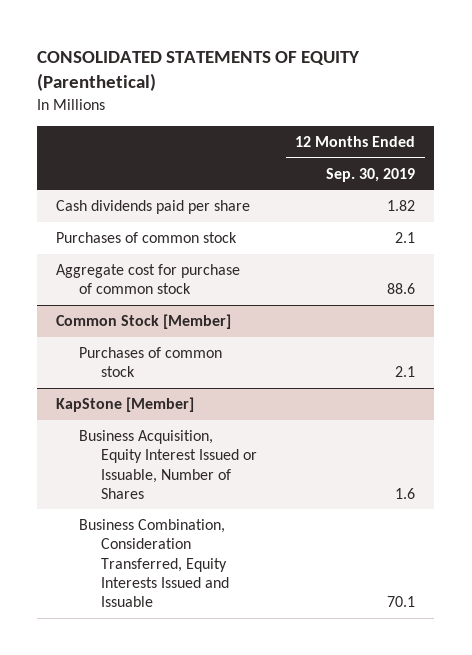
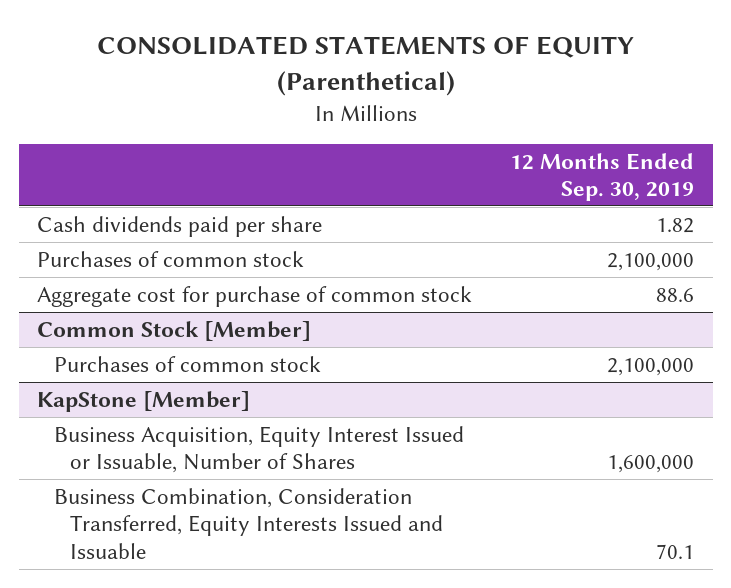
[395,232,416,244] 2.1 -> [606,252,694,271] 2,100,000
[395,366,416,378] 2.1 -> [606,357,694,376] 2,100,000
[395,487,416,499] 1.6 -> [606,455,694,474] 1,600,000

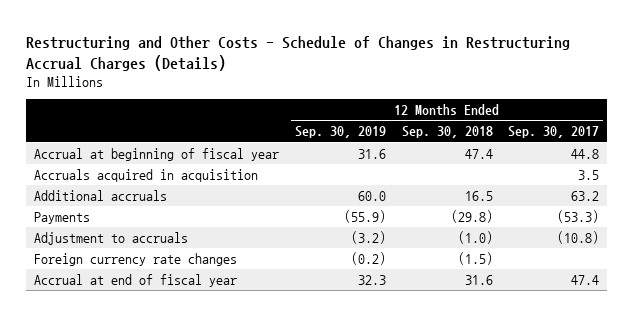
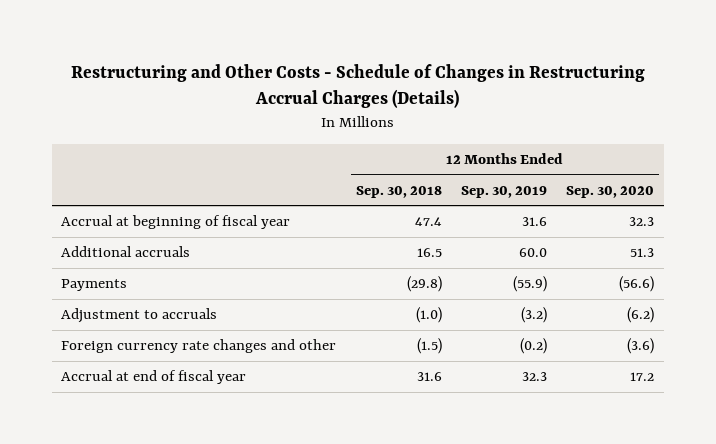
[508,126,600,139] Sep. 30, 2017 -> none
none -> [566,185,655,198] Sep. 30, 2020
[34,168,259,182] Accruals acquired in acquisition -> none
[34,252,238,266] Foreign currency rate changes -> [61,339,337,354] Foreign currency rate changes and other

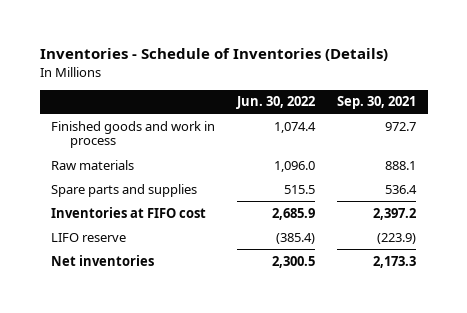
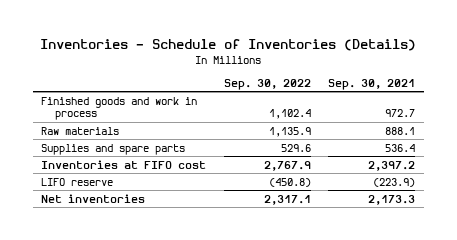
[236,96,316,110] Jun. 30, 2022 -> none
none -> [223,78,311,90] Sep. 30, 2022
[50,183,197,197] Spare parts and supplies -> [41,143,186,155] Supplies and spare parts

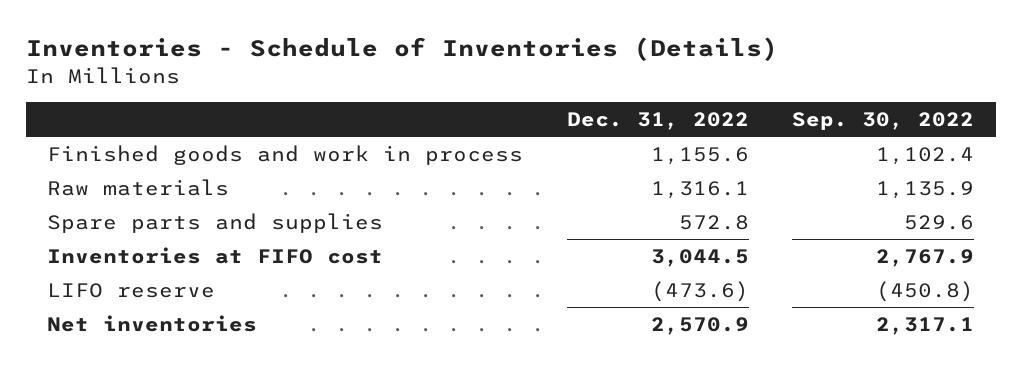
[328,78,416,90] Sep. 30, 2021 -> none
none -> [566,112,749,131] Dec. 31, 2022
[41,143,186,155] Supplies and spare parts -> [47,212,384,233] Spare parts and supplies

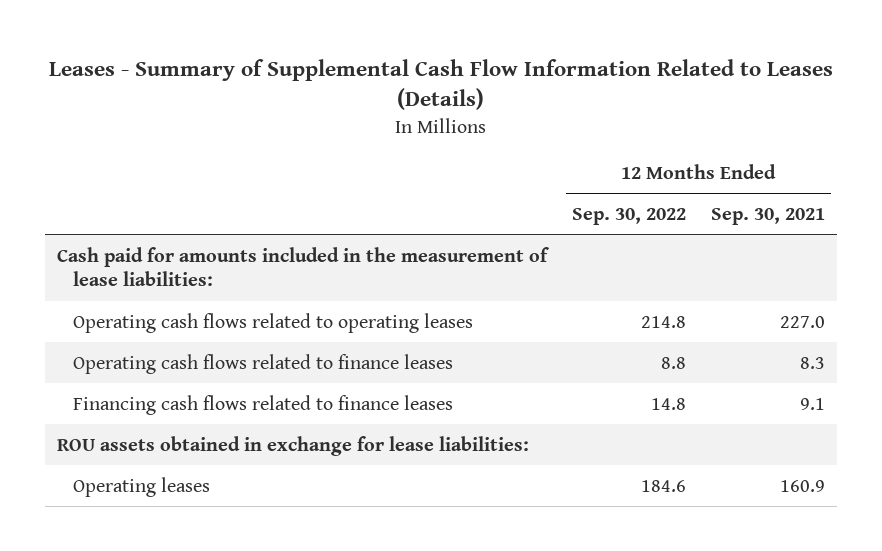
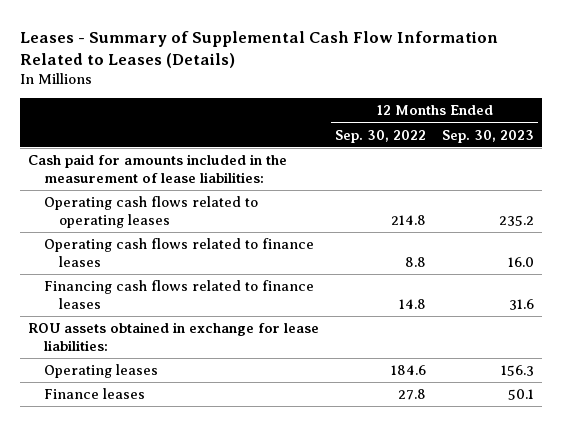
[710,208,825,226] Sep. 30, 2021 -> none
none -> [442,129,535,143] Sep. 30, 2023
none -> [43,388,145,400] Finance leases

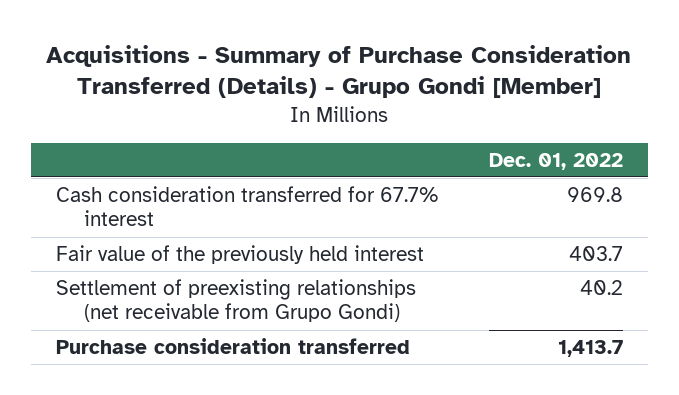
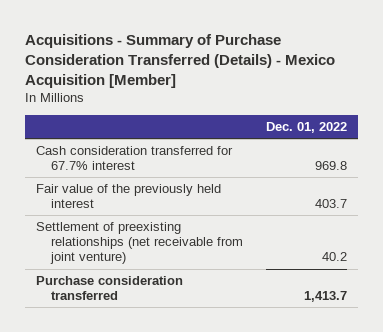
[46,44,632,99] Acquisitions - Summary of Purchase Consideration Transferred (Details) - Grupo Gondi [Member] -> [24,33,335,88] Acquisitions - Summary of Purchase Consideration Transferred (Details) - Mexico Acquisition [Member]
[56,279,417,323] Settlement of preexisting relationships (net receivable from Grupo Gondi) -> [35,221,244,265] Settlement of preexisting relationships (net receivable from joint venture)

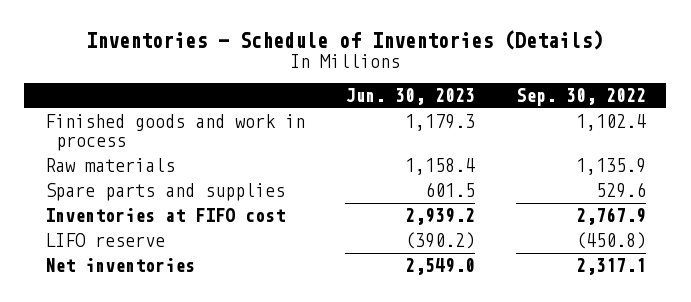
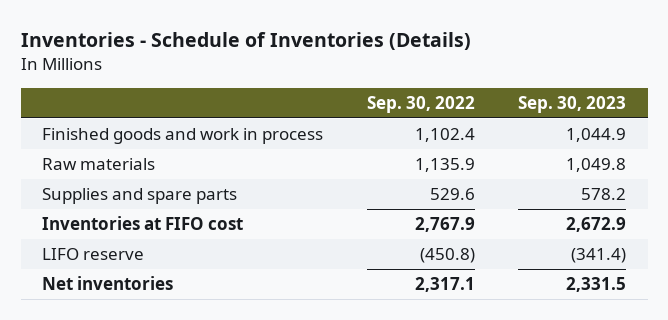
[345,88,476,106] Jun. 30, 2023 -> none
none -> [518,95,627,113] Sep. 30, 2023
[44,183,285,202] Spare parts and supplies -> [42,188,238,205] Supplies and spare parts

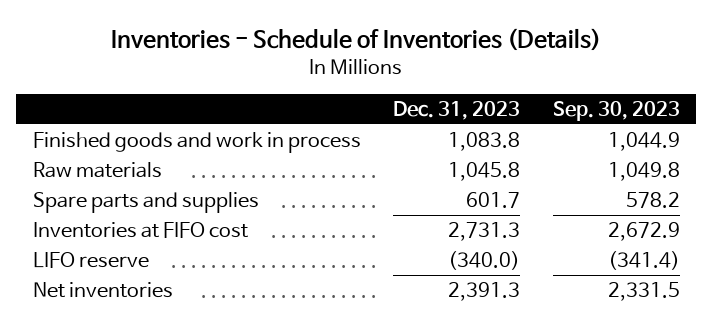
[366,95,475,113] Sep. 30, 2022 -> none
none -> [393,100,521,120] Dec. 31, 2023
[42,188,238,205] Supplies and spare parts -> [32,192,259,214] Spare parts and supplies

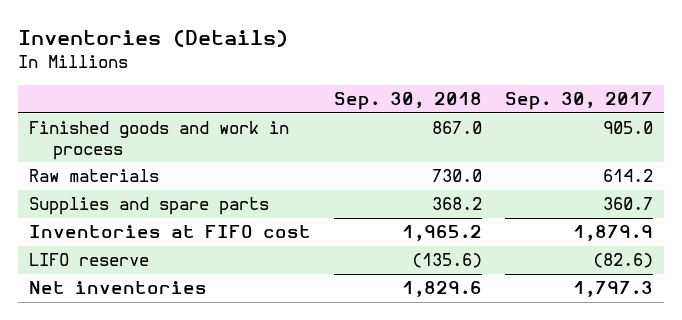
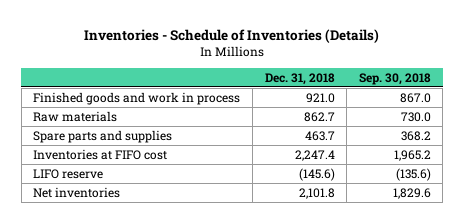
[18,29,289,47] Inventories (Details) -> [84,28,380,43] Inventories - Schedule of Inventories (Details)
[504,92,653,111] Sep. 30, 2017 -> none
none -> [264,72,335,85] Dec. 31, 2018
[29,197,270,216] Supplies and spare parts -> [33,129,173,143] Spare parts and supplies

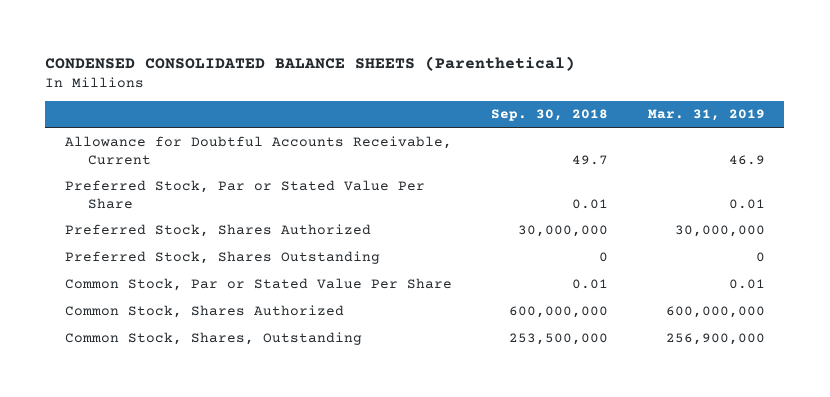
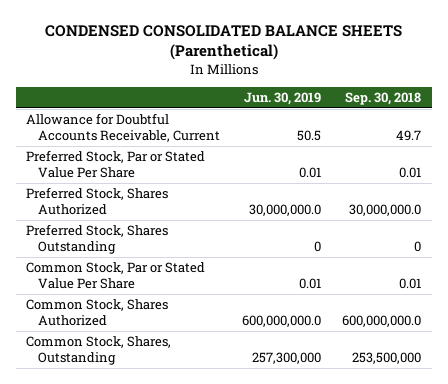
[647,109,765,122] Mar. 31, 2019 -> none
none -> [243,91,321,105] Jun. 30, 2019
[518,225,609,238] 30,000,000 -> [349,203,422,216] 30,000,000.0
[509,306,609,319] 600,000,000 -> [342,314,422,327] 600,000,000.0

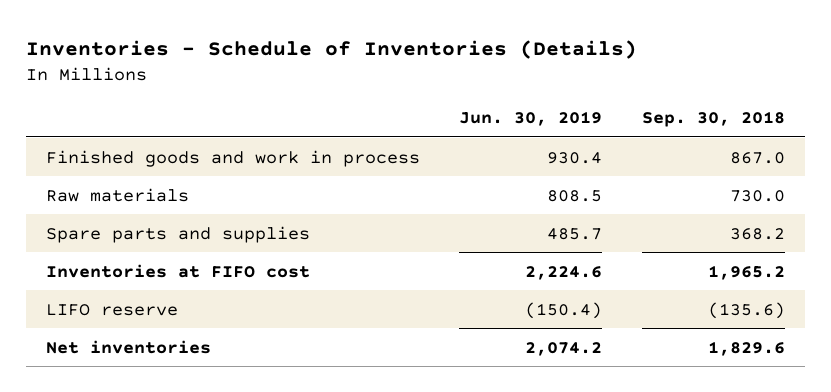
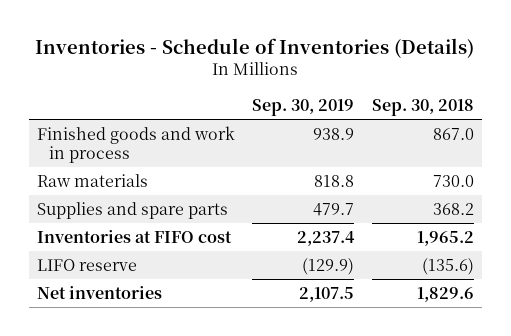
[459,111,603,127] Jun. 30, 2019 -> none
none -> [252,99,355,117] Sep. 30, 2019
[45,225,310,243] Spare parts and supplies -> [37,201,229,219] Supplies and spare parts

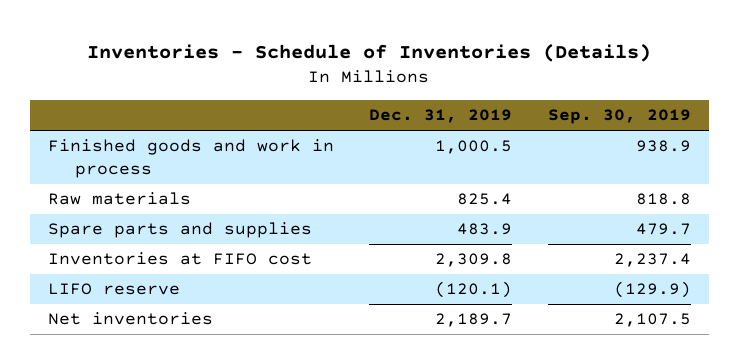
[371,99,474,117] Sep. 30, 2018 -> none
none -> [369,109,513,124] Dec. 31, 2019
[37,201,229,219] Supplies and spare parts -> [47,222,312,239] Spare parts and supplies

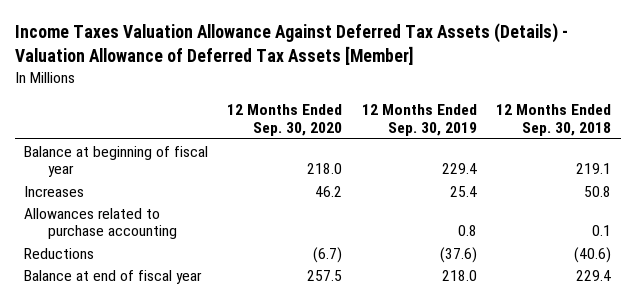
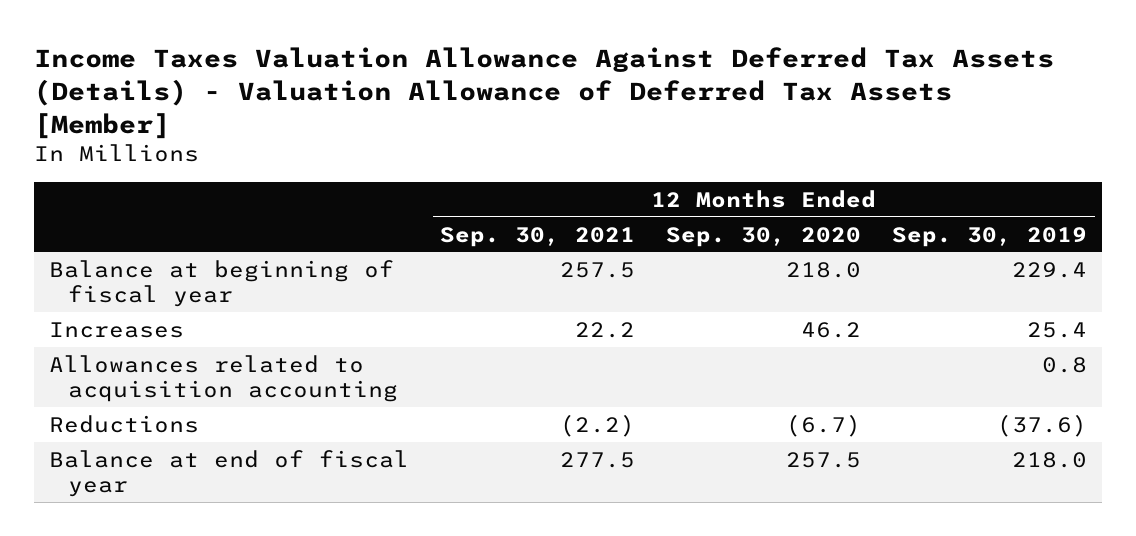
[496,104,612,137] 12 Months Ended Sep. 30, 2018 -> none
none -> [440,226,636,247] Sep. 30, 2021
[24,207,177,240] Allowances related to purchase accounting -> [49,354,399,402] Allowances related to acquisition accounting

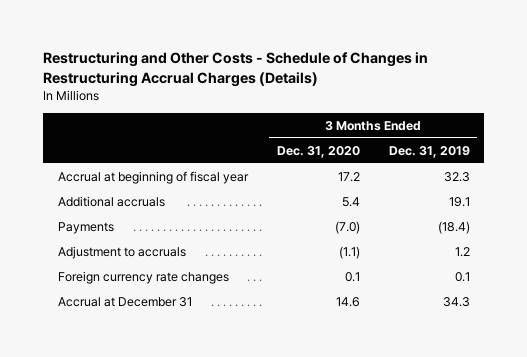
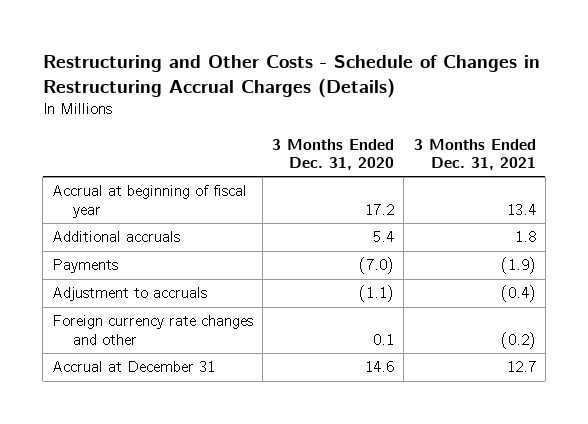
[388,145,470,158] Dec. 31, 2019 -> none
none -> [413,138,536,171] 3 Months Ended Dec. 31, 2021
[57,271,229,285] Foreign currency rate changes -> [52,315,254,345] Foreign currency rate changes and other

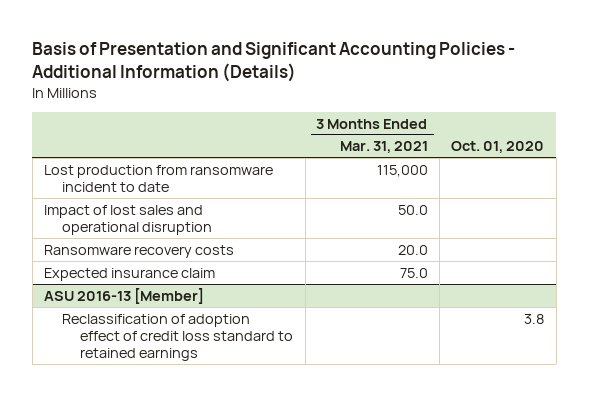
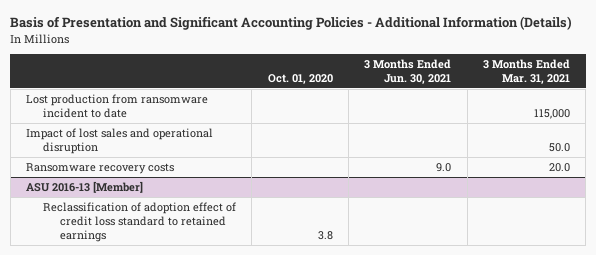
none -> [364,58,452,84] 3 Months Ended Jun. 30, 2021
[44,267,216,281] Expected insurance claim -> none

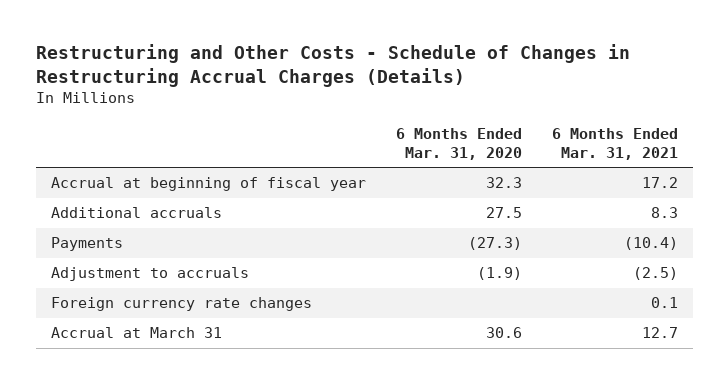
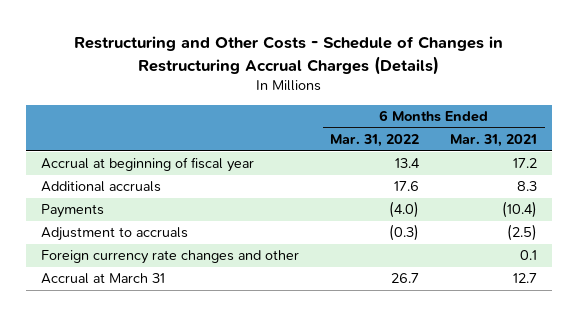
[395,127,522,160] 6 Months Ended Mar. 31, 2020 -> none
none -> [330,134,420,148] Mar. 31, 2022
[50,297,312,312] Foreign currency rate changes -> [41,250,300,265] Foreign currency rate changes and other

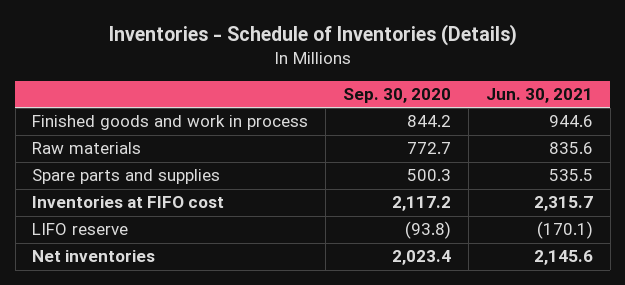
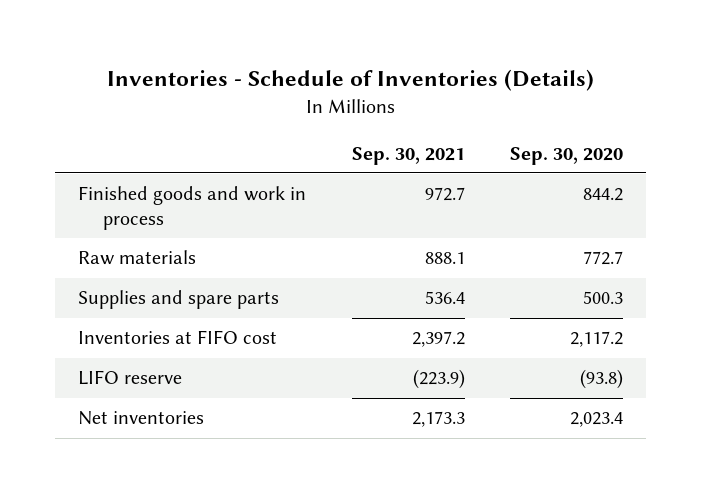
[485,87,593,103] Jun. 30, 2021 -> none
none -> [351,146,465,165] Sep. 30, 2021
[32,169,221,185] Spare parts and supplies -> [78,290,280,310] Supplies and spare parts

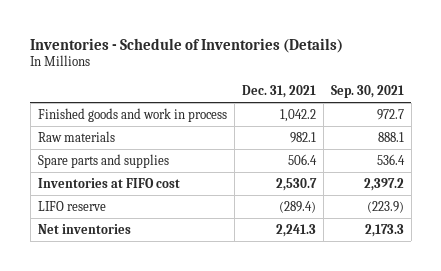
[510,146,624,165] Sep. 30, 2020 -> none
none -> [241,84,316,98] Dec. 31, 2021
[78,290,280,310] Supplies and spare parts -> [37,153,169,168] Spare parts and supplies

